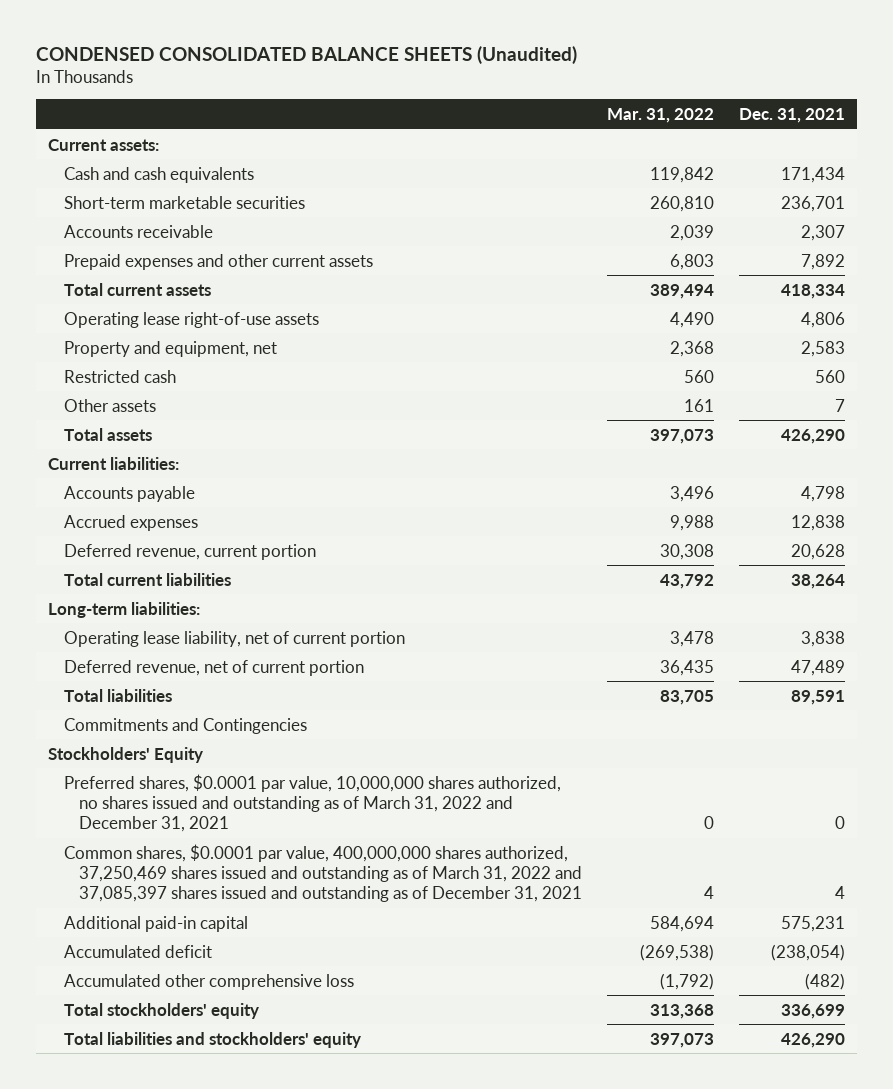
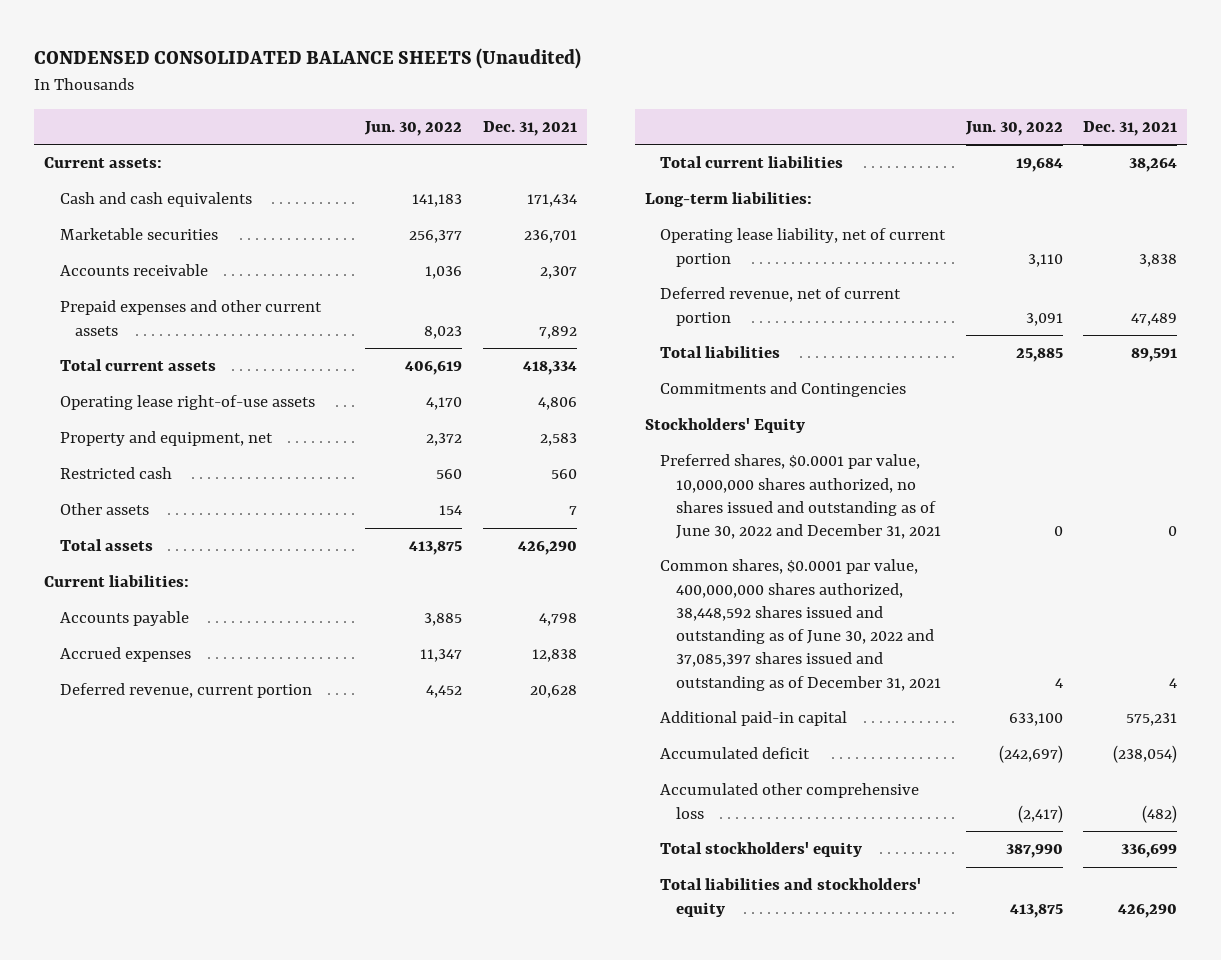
[606,107,714,123] Mar. 31, 2022 -> none
none -> [364,121,463,137] Jun. 30, 2022
[63,195,305,209] Short-term marketable securities -> [59,228,218,241] Marketable securities
[63,773,561,832] Preferred shares, $0.0001 par value, 10,000,000 shares authorized, no shares issued and outstanding as of March 31, 2022 and December 31, 2021 -> [660,454,941,540] Preferred shares, $0.0001 par value, 10,000,000 shares authorized, no shares issued and outstanding as of June 30, 2022 and December 31, 2021
[63,843,582,902] Common shares, $0.0001 par value, 400,000,000 shares authorized, 37,250,469 shares issued and outstanding as of March 31, 2022 and 37,085,397 shares issued and outstanding as of December 31, 2021 -> [660,559,941,691] Common shares, $0.0001 par value, 400,000,000 shares authorized, 38,448,592 shares issued and outstanding as of June 30, 2022 and 37,085,397 shares issued and outstanding as of December 31, 2021

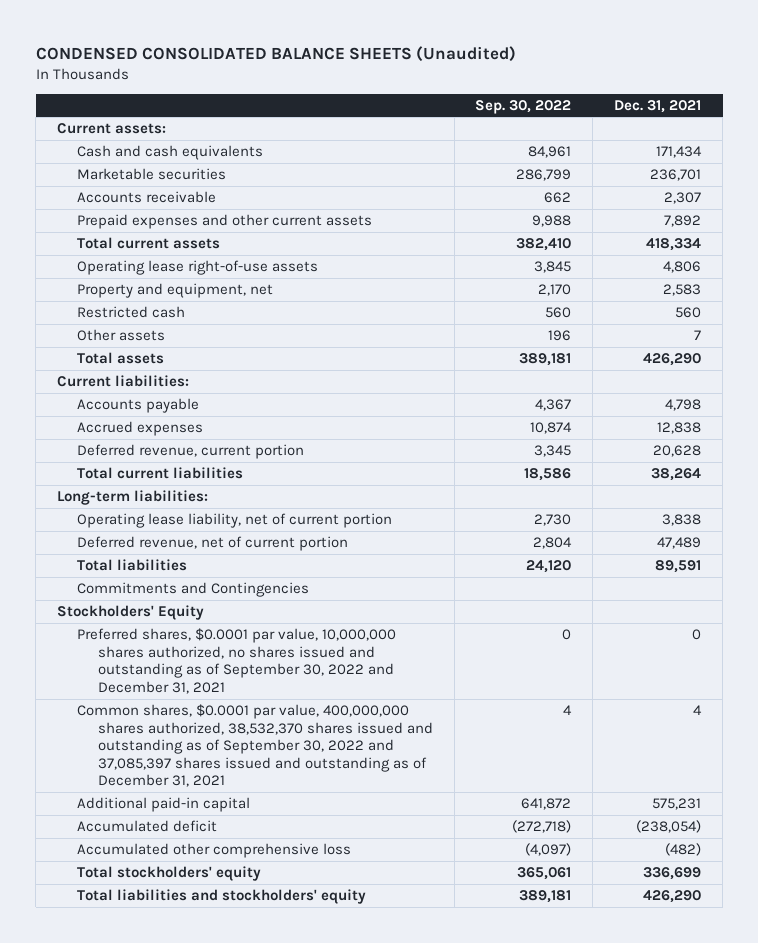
[364,121,463,137] Jun. 30, 2022 -> none
none -> [475,99,572,114] Sep. 30, 2022
[660,454,941,540] Preferred shares, $0.0001 par value, 10,000,000 shares authorized, no shares issued and outstanding as of June 30, 2022 and December 31, 2021 -> [77,628,397,694] Preferred shares, $0.0001 par value, 10,000,000 shares authorized, no shares issued and outstanding as of September 30, 2022 and December 31, 2021
[660,559,941,691] Common shares, $0.0001 par value, 400,000,000 shares authorized, 38,448,592 shares issued and outstanding as of June 30, 2022 and 37,085,397 shares issued and outstanding as of December 31, 2021 -> [77,704,433,788] Common shares, $0.0001 par value, 400,000,000 shares authorized, 38,532,370 shares issued and outstanding as of September 30, 2022 and 37,085,397 shares issued and outstanding as of December 31, 2021

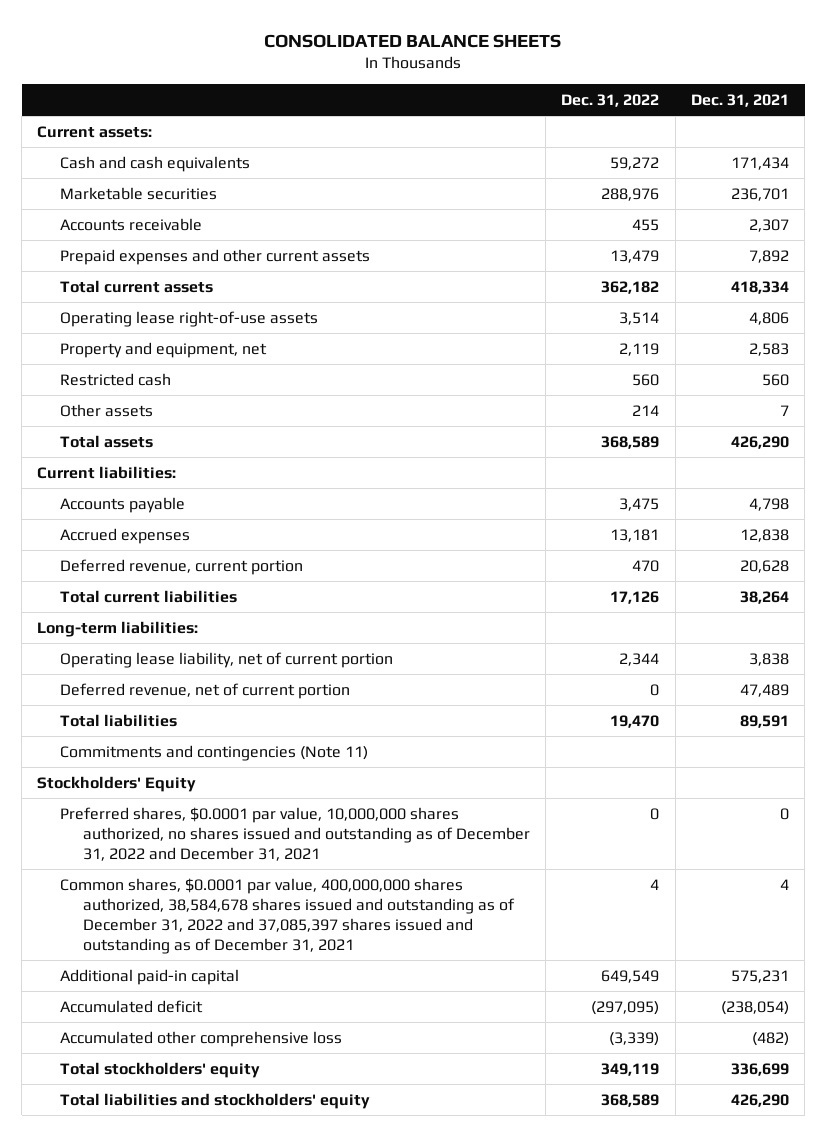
[35,45,516,62] CONDENSED CONSOLIDATED BALANCE SHEETS (Unaudited) -> [264,33,562,48] CONSOLIDATED BALANCE SHEETS
[475,99,572,114] Sep. 30, 2022 -> none
none -> [561,93,660,107] Dec. 31, 2022
[77,582,310,598] Commitments and Contingencies -> [60,744,369,761] Commitments and contingencies (Note 11)
[77,628,397,694] Preferred shares, $0.0001 par value, 10,000,000 shares authorized, no shares issued and outstanding as of September 30, 2022 and December 31, 2021 -> [60,806,530,861] Preferred shares, $0.0001 par value, 10,000,000 shares authorized, no shares issued and outstanding as of December 31, 2022 and December 31, 2021
[77,704,433,788] Common shares, $0.0001 par value, 400,000,000 shares authorized, 38,532,370 shares issued and outstanding as of September 30, 2022 and 37,085,397 shares issued and outstanding as of December 31, 2021 -> [60,877,515,955] Common shares, $0.0001 par value, 400,000,000 shares authorized, 38,584,678 shares issued and outstanding as of December 31, 2022 and 37,085,397 shares issued and outstanding as of December 31, 2021

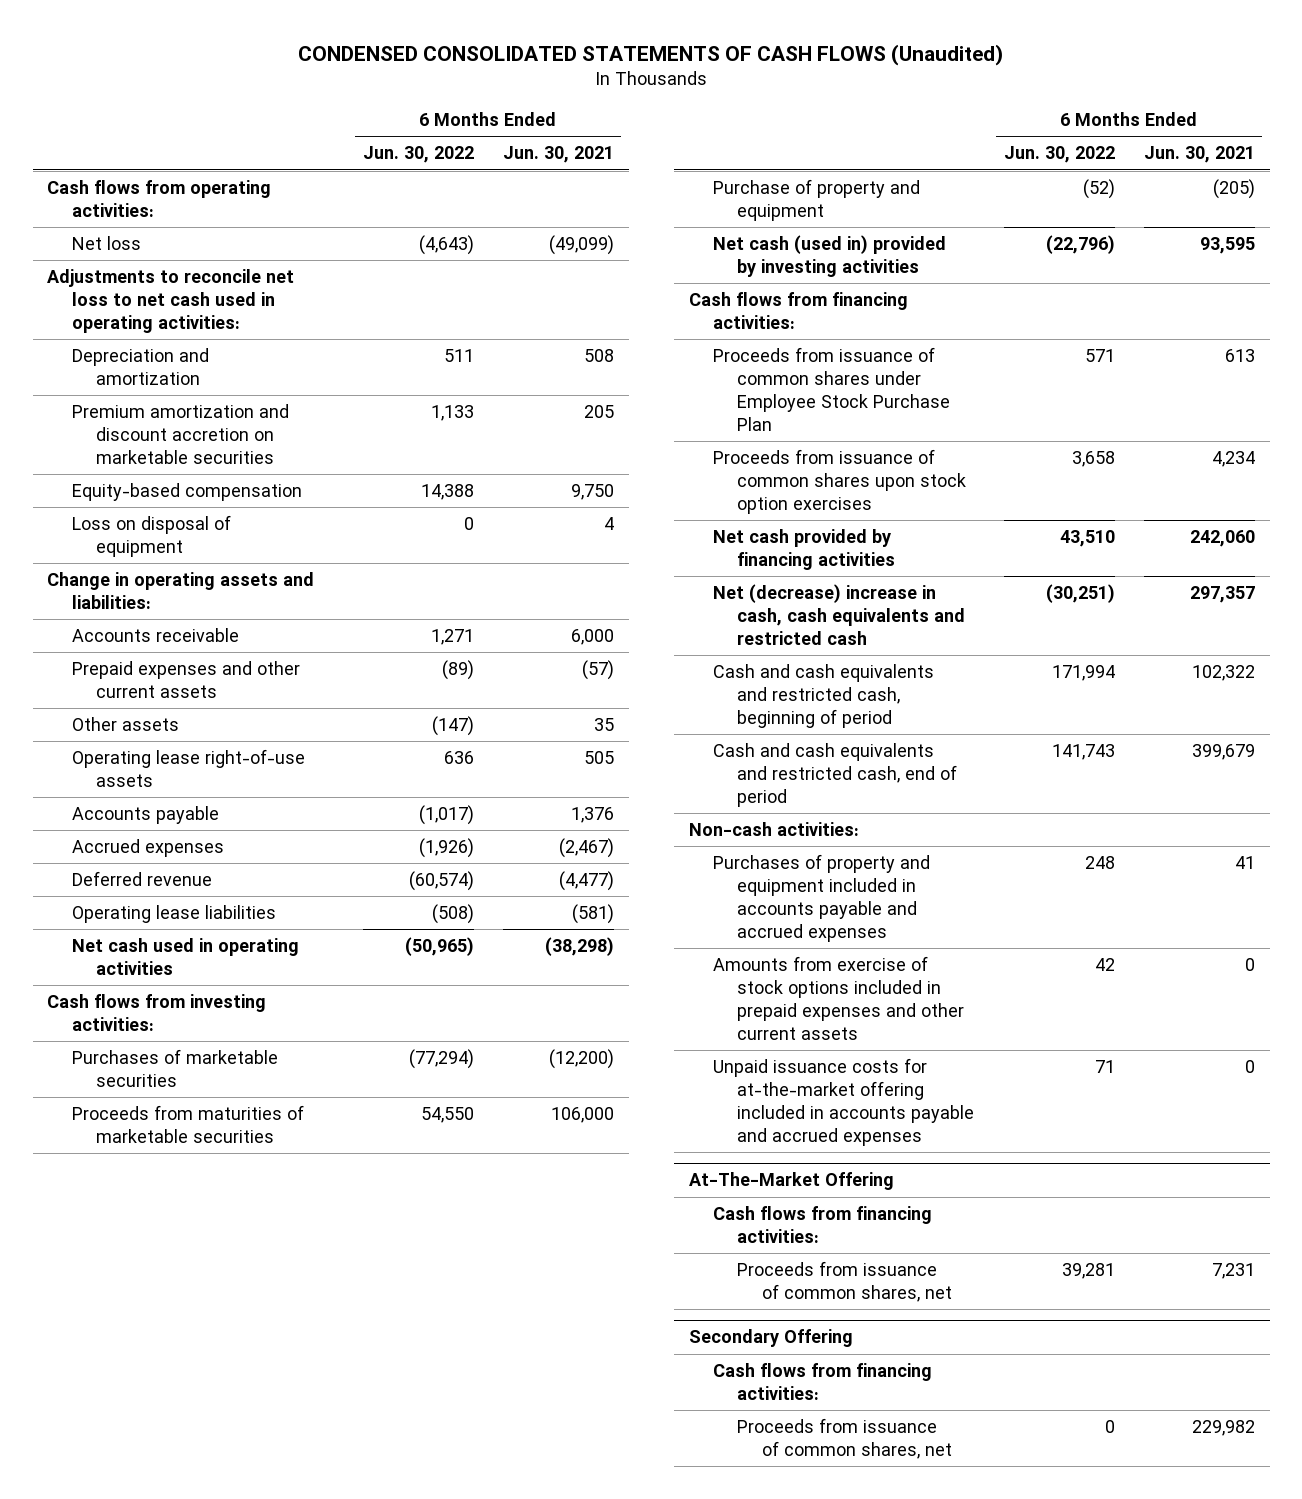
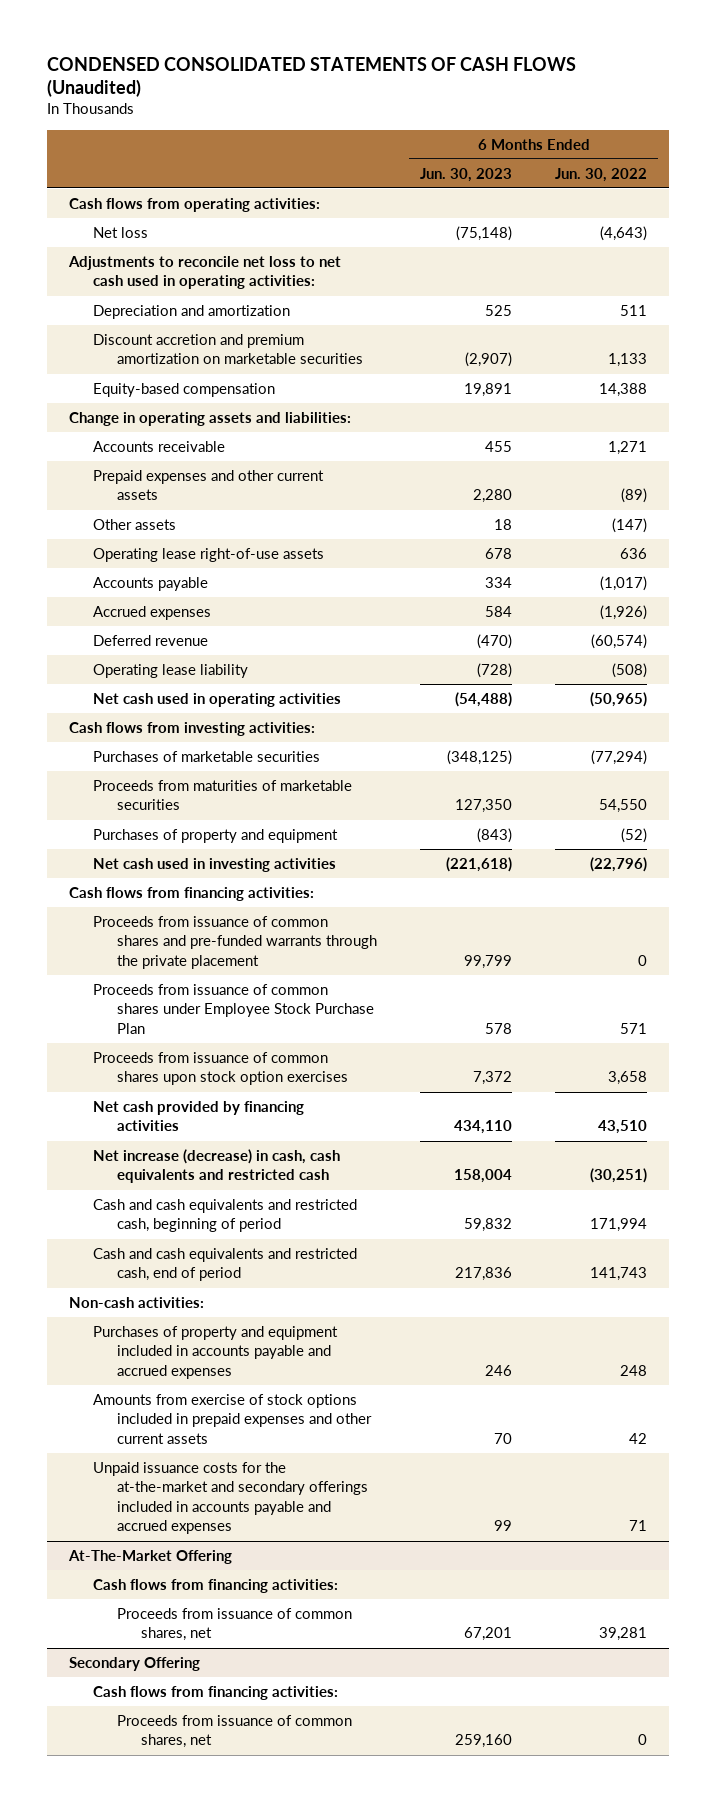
[502,146,614,164] Jun. 30, 2021 -> none
none -> [420,167,513,182] Jun. 30, 2023
[71,403,289,465] Premium amortization and discount accretion on marketable securities -> [92,333,363,365] Discount accretion and premium amortization on marketable securities
[71,514,231,558] Loss on disposal of equipment -> none
[71,904,276,923] Operating lease liabilities -> [92,663,248,678] Operating lease liability
[712,178,920,222] Purchase of property and equipment -> [92,828,338,843] Purchases of property and equipment
[712,234,946,278] Net cash (used in) provided by investing activities -> [92,857,336,872] Net cash used in investing activities
none -> [92,915,377,969] Proceeds from issuance of common shares and pre-funded warrants through the private placement
[712,583,966,646] Net (decrease) increase in cash, cash equivalents and restricted cash -> [92,1148,340,1184] Net increase (decrease) in cash, cash equivalents and restricted cash
[712,1057,975,1147] Unpaid issuance costs for at-the-market offering included in accounts payable and accrued expenses -> [92,1461,368,1535] Unpaid issuance costs for the at-the-market and secondary offerings included in accounts payable and accrued expenses

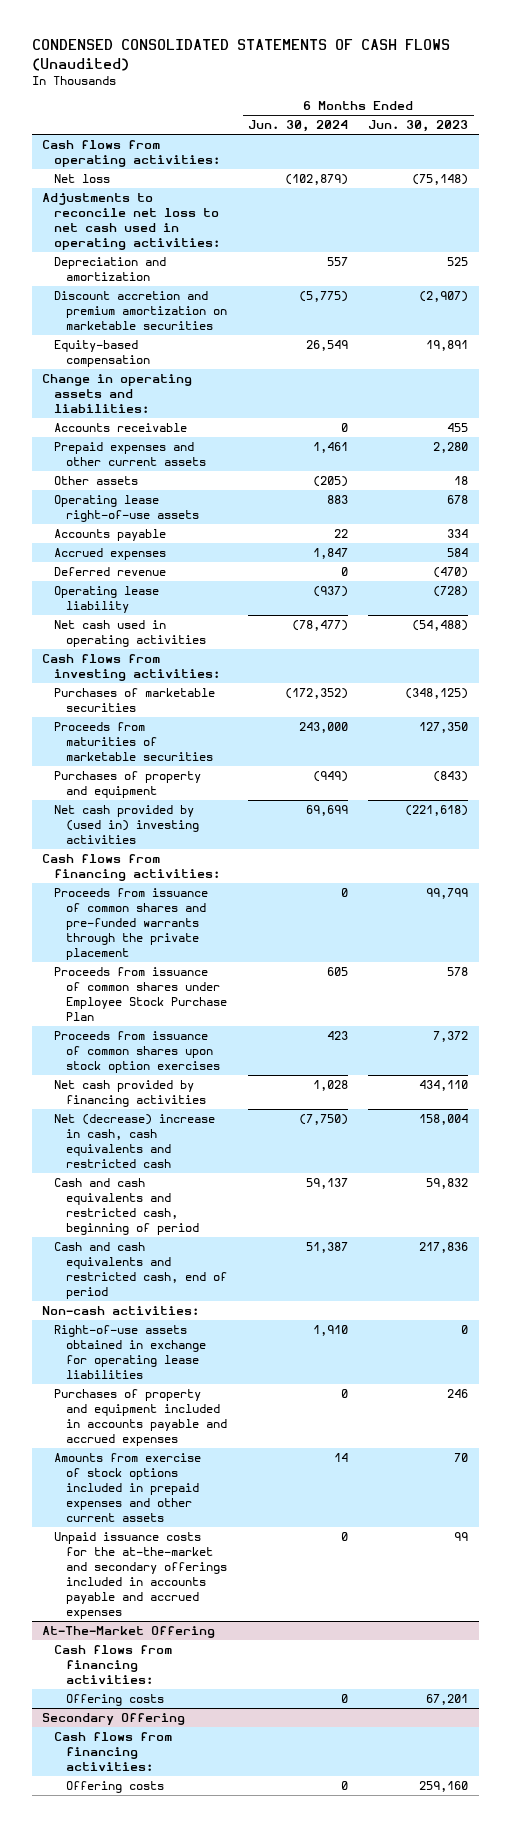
[555,167,648,182] Jun. 30, 2022 -> none
none -> [247,120,348,133] Jun. 30, 2024
[92,857,336,872] Net cash used in investing activities -> [54,804,200,844] Net cash provided by (used in) investing activities
[92,1148,340,1184] Net increase (decrease) in cash, cash equivalents and restricted cash -> [54,1113,216,1168] Net (decrease) increase in cash, cash equivalents and restricted cash
none -> [54,1324,207,1379] Right-of-use assets obtained in exchange for operating lease liabilities
[116,1607,352,1642] Proceeds from issuance of common shares, net -> [66,1693,165,1706] Offering costs
[116,1714,352,1749] Proceeds from issuance of common shares, net -> [66,1780,165,1793] Offering costs

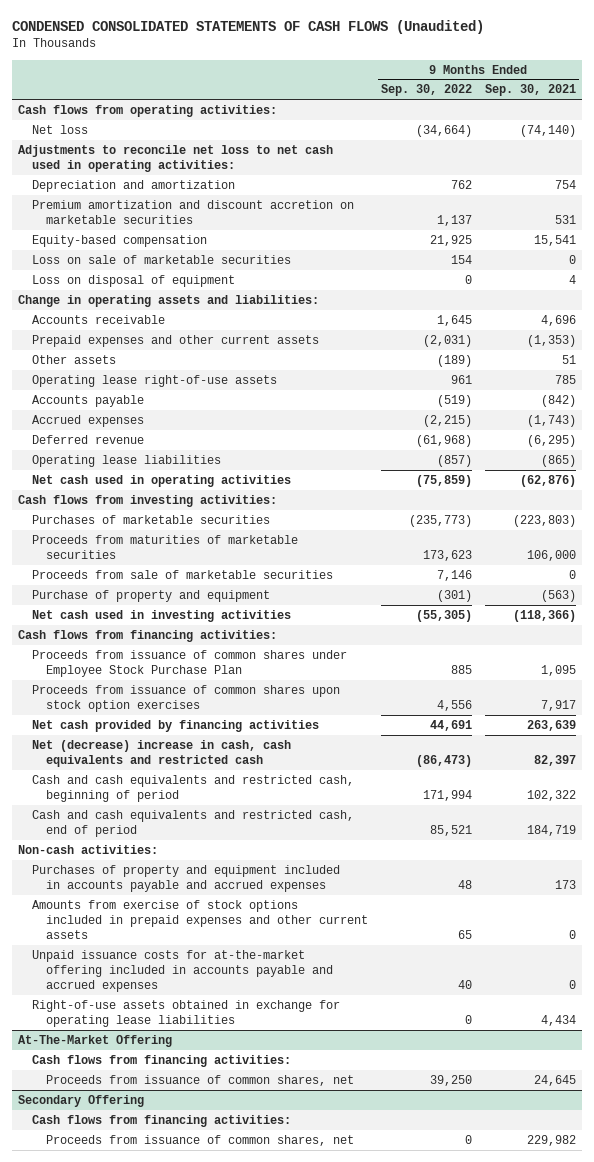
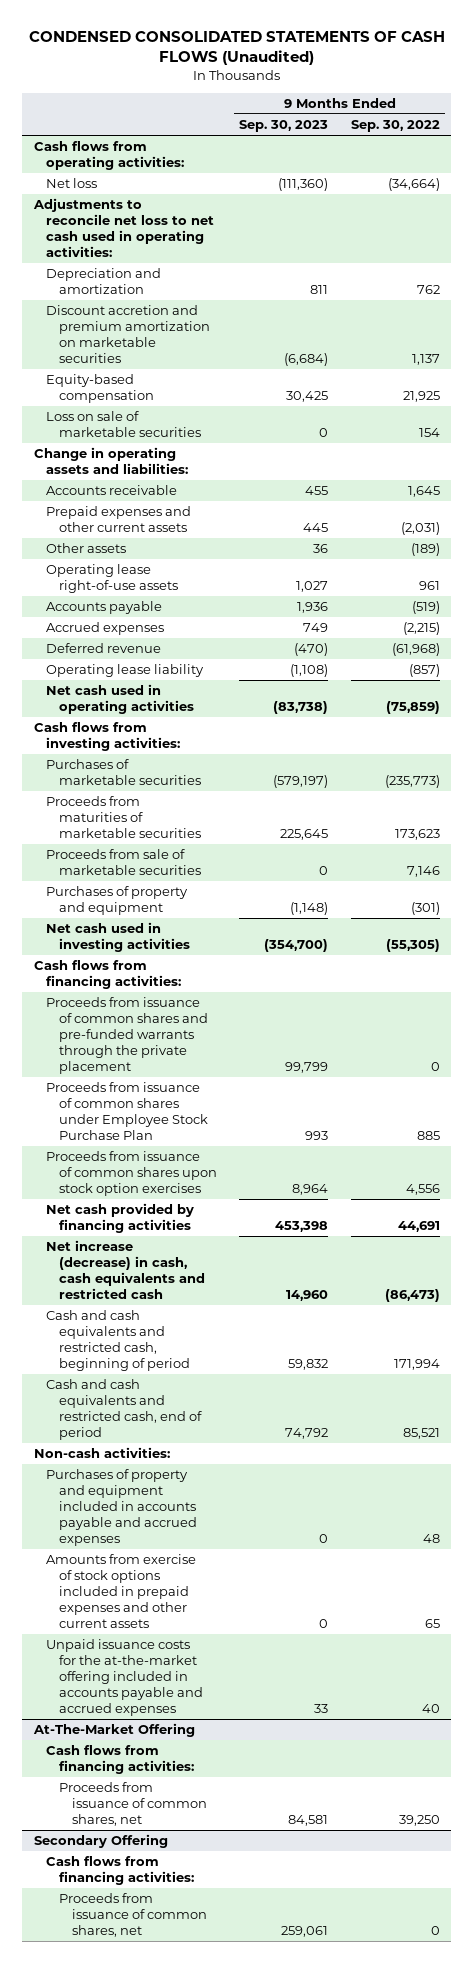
[484,84,576,97] Sep. 30, 2021 -> none
none -> [239,120,329,133] Sep. 30, 2023
[32,199,355,225] Premium amortization and discount accretion on marketable securities -> [46,305,211,364] Discount accretion and premium amortization on marketable securities
[32,274,236,287] Loss on disposal of equipment -> none
[32,454,222,467] Operating lease liabilities -> [46,664,205,678] Operating lease liability
[32,589,271,602] Purchase of property and equipment -> [46,886,189,916] Purchases of property and equipment
none -> [46,997,209,1075] Proceeds from issuance of common shares and pre-funded warrants through the private placement
[32,739,292,768] Net (decrease) increase in cash, cash equivalents and restricted cash -> [46,1240,206,1300] Net increase (decrease) in cash, cash equivalents and restricted cash
[32,999,341,1028] Right-of-use assets obtained in exchange for operating lease liabilities -> none
[32,949,333,993] Unpaid issuance costs for at-the-market offering included in accounts payable and accrued expenses -> [46,1639,204,1717] Unpaid issuance costs for the at-the-market offering included in accounts payable and accrued expenses

